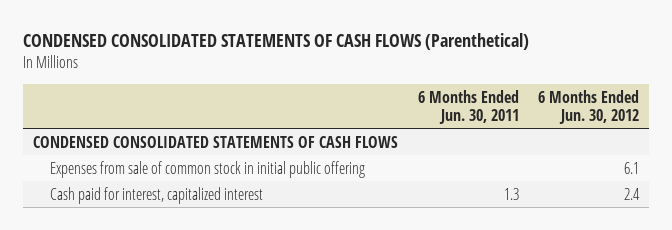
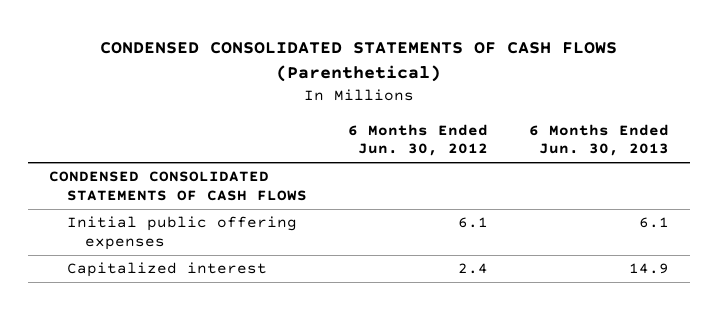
[417,89,519,125] 6 Months Ended Jun. 30, 2011 -> none
none -> [529,123,670,157] 6 Months Ended Jun. 30, 2013
[50,160,366,178] Expenses from sale of common stock in initial public offering -> [66,216,297,251] Initial public offering expenses
[50,186,264,204] Cash paid for interest, capitalized interest -> [66,262,267,278] Capitalized interest

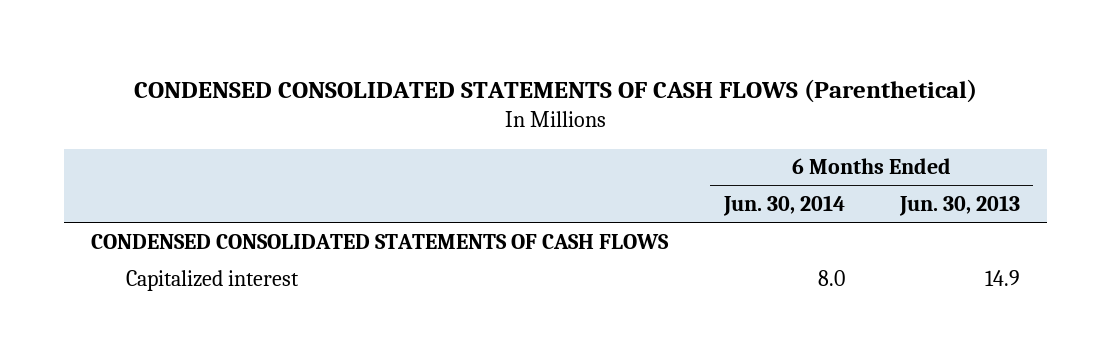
[348,123,489,157] 6 Months Ended Jun. 30, 2012 -> none
none -> [722,195,845,217] Jun. 30, 2014
[66,216,297,251] Initial public offering expenses -> none

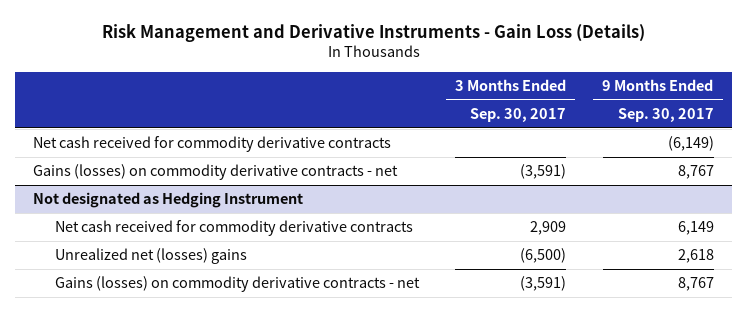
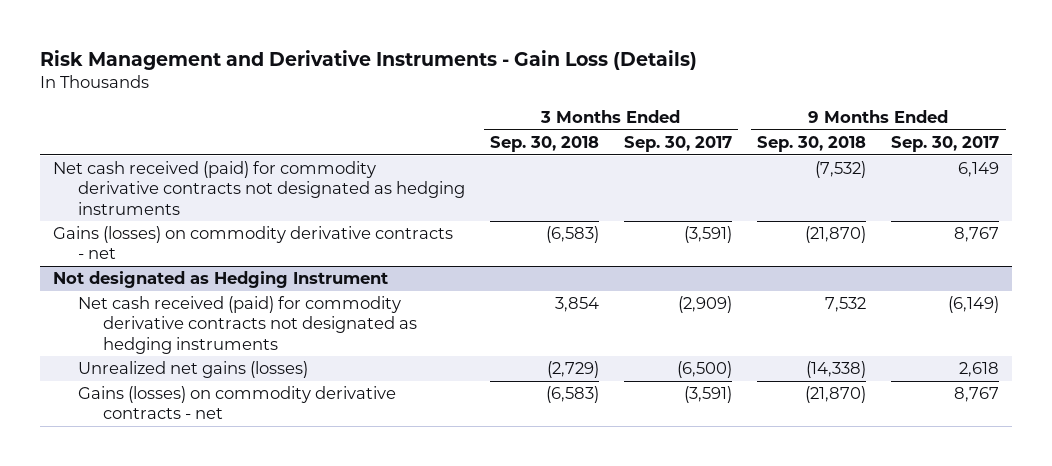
none -> [489,136,599,153] Sep. 30, 2018
none -> [757,136,867,153] Sep. 30, 2018
[33,136,392,153] Net cash received for commodity derivative contracts -> [52,161,465,215] Net cash received (paid) for commodity derivative contracts not designated as hedging instruments
[667,136,714,152] (6,149) -> [958,162,1000,178] 6,149
[54,220,413,237] Net cash received for commodity derivative contracts -> [77,296,417,354] Net cash received (paid) for commodity derivative contracts not designated as hedging instruments
[530,221,567,236] 2,909 -> [677,296,732,314] (2,909)
[677,221,714,236] 6,149 -> [948,296,1000,314] (6,149)
[54,248,247,265] Unrealized net (losses) gains -> [77,361,308,379] Unrealized net gains (losses)

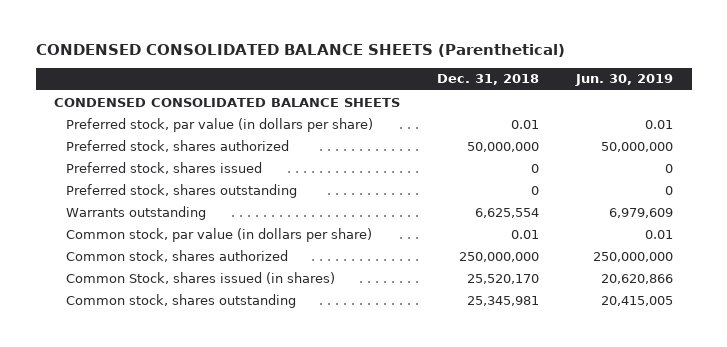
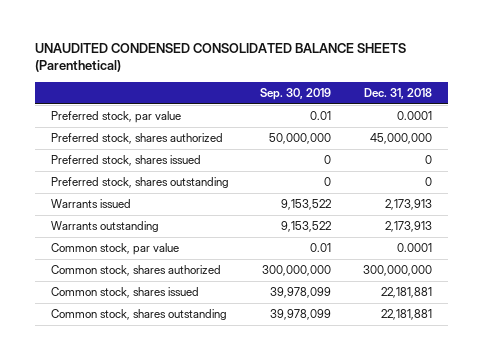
[35,44,565,58] CONDENSED CONSOLIDATED BALANCE SHEETS (Parenthetical) -> [34,42,406,73] UNAUDITED CONDENSED CONSOLIDATED BALANCE SHEETS (Parenthetical)
[575,74,674,87] Jun. 30, 2019 -> none
none -> [260,87,332,100] Sep. 30, 2019
[54,97,401,107] CONDENSED CONSOLIDATED BALANCE SHEETS -> none
[66,117,374,132] Preferred stock, par value (in dollars per share) -> [50,111,181,124] Preferred stock, par value
[511,119,540,129] 0.01 -> [397,111,433,121] 0.0001
[467,141,540,152] 50,000,000 -> [370,133,433,145] 45,000,000
none -> [50,199,131,209] Warrants issued
[475,207,540,218] 6,625,554 -> [385,221,433,233] 2,173,913
[66,227,373,242] Common stock, par value (in dollars per share) -> [50,243,179,256] Common stock, par value
[511,229,540,239] 0.01 -> [397,243,433,253] 0.0001
[459,251,540,262] 250,000,000 -> [363,265,433,277] 300,000,000
[66,271,336,284] Common Stock, shares issued (in shares) -> [50,287,199,299] Common stock, shares issued
[467,273,540,284] 25,520,170 -> [381,287,433,299] 22,181,881
[467,295,540,306] 25,345,981 -> [381,309,433,321] 22,181,881

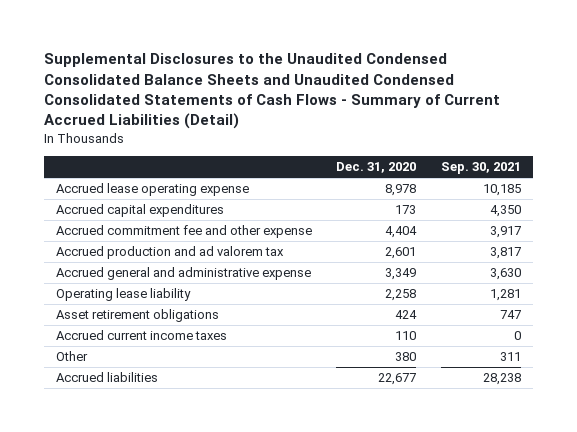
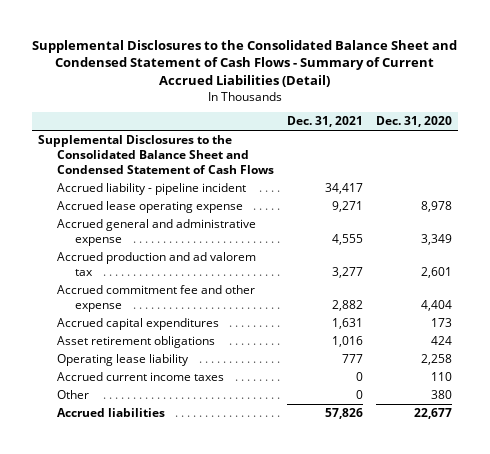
[43,53,500,130] Supplemental Disclosures to the Unaudited Condensed Consolidated Balance Sheets and Unaudited Condensed Consolidated Statements of Cash Flows - Summary of Current Accrued Liabilities (Detail) -> [32,39,458,88] Supplemental Disclosures to the Consolidated Balance Sheet and Condensed Statement of Cash Flows - Summary of Current Accrued Liabilities (Detail)
[440,162,521,175] Sep. 30, 2021 -> none
none -> [286,116,363,128] Dec. 31, 2021
none -> [38,135,274,174] Supplemental Disclosures to the Consolidated Balance Sheet and Condensed Statement of Cash Flows
none -> [56,183,246,196] Accrued liability - pipeline incident
[56,246,285,260] Accrued production and ad valorem tax -> [56,252,256,276] Accrued production and ad valorem tax
[56,225,313,239] Accrued commitment fee and other expense -> [56,285,255,312] Accrued commitment fee and other expense
[56,204,225,218] Accrued capital expenditures -> [56,318,219,331] Accrued capital expenditures
[56,288,192,302] Operating lease liability -> [56,354,189,367] Operating lease liability

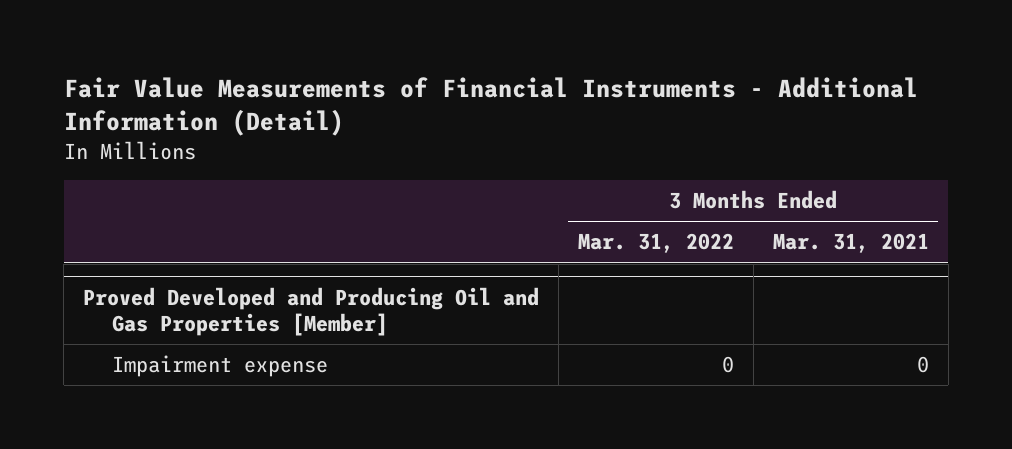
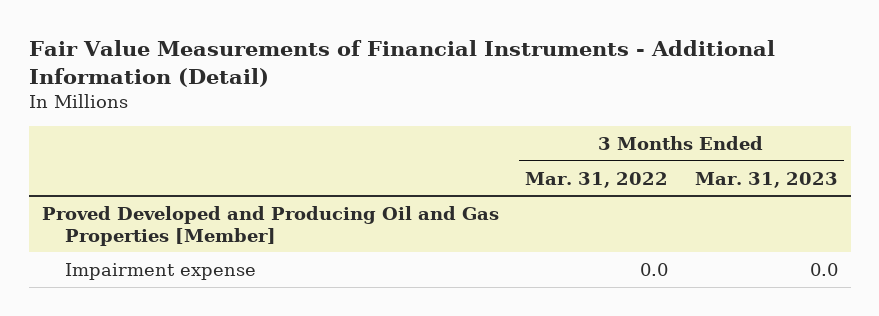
[772,233,929,254] Mar. 31, 2021 -> none
none -> [694,171,838,188] Mar. 31, 2023
[721,356,734,374] 0 -> [640,262,669,276] 0.0

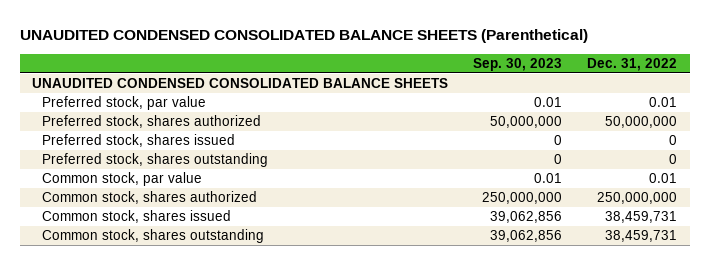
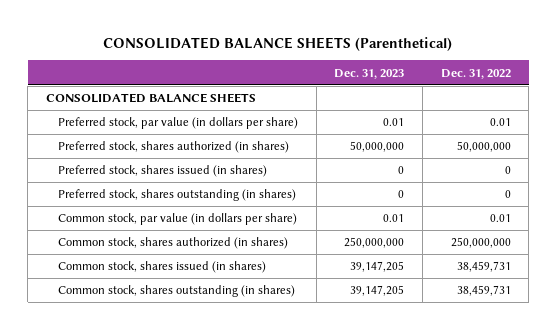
[19,29,588,44] UNAUDITED CONDENSED CONSOLIDATED BALANCE SHEETS (Parenthetical) -> [103,36,453,51] CONSOLIDATED BALANCE SHEETS (Parenthetical)
[473,57,563,71] Sep. 30, 2023 -> none
none -> [334,68,405,79] Dec. 31, 2023
[32,78,449,89] UNAUDITED CONDENSED CONSOLIDATED BALANCE SHEETS -> [45,93,256,104] CONSOLIDATED BALANCE SHEETS
[41,96,206,111] Preferred stock, par value -> [58,117,299,130] Preferred stock, par value (in dollars per share)
[41,115,261,129] Preferred stock, shares authorized -> [58,141,290,154] Preferred stock, shares authorized (in shares)
[41,134,235,148] Preferred stock, shares issued -> [58,165,268,178] Preferred stock, shares issued (in shares)
[41,153,268,168] Preferred stock, shares outstanding -> [58,189,297,202] Preferred stock, shares outstanding (in shares)
[41,172,202,187] Common stock, par value -> [58,213,298,226] Common stock, par value (in dollars per share)
[41,191,257,205] Common stock, shares authorized -> [58,237,289,250] Common stock, shares authorized (in shares)
[41,210,231,224] Common stock, shares issued -> [58,261,267,274] Common stock, shares issued (in shares)
[41,229,264,244] Common stock, shares outstanding -> [58,285,296,298] Common stock, shares outstanding (in shares)

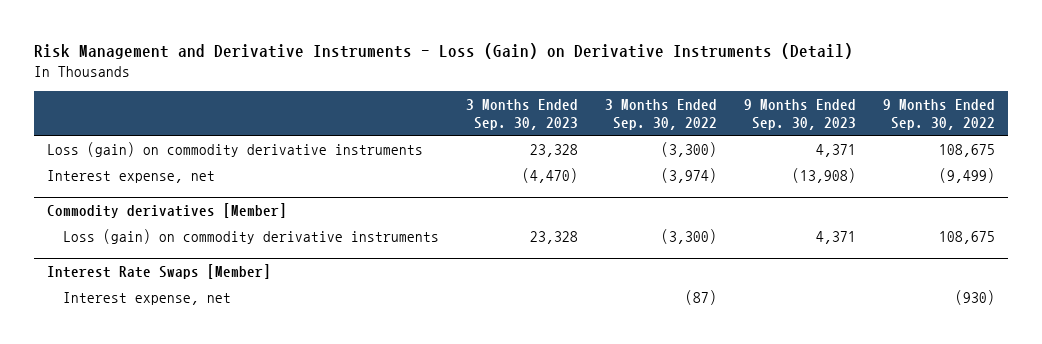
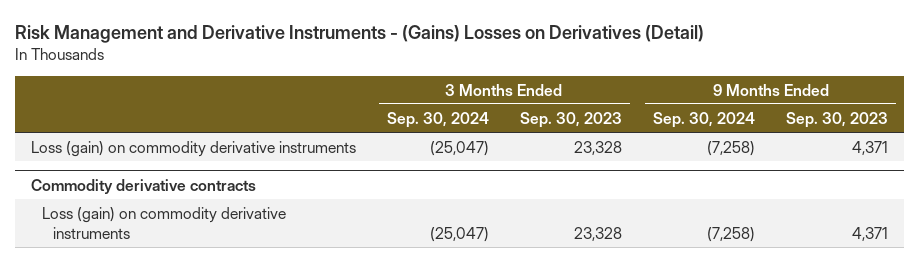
[33,43,853,60] Risk Management and Derivative Instruments - Loss (Gain) on Derivative Instruments (Detail) -> [15,25,705,44] Risk Management and Derivative Instruments - (Gains) Losses on Derivatives (Detail)
[605,98,718,131] 3 Months Ended Sep. 30, 2022 -> none
[882,98,995,131] 9 Months Ended Sep. 30, 2022 -> none
none -> [386,111,489,128] Sep. 30, 2024
none -> [652,111,755,128] Sep. 30, 2024
[46,169,215,183] Interest expense, net -> none
[46,202,287,218] Commodity derivatives [Member] -> [30,178,256,194] Commodity derivative contracts
[46,263,271,279] Interest Rate Swaps [Member] -> none
[63,291,232,305] Interest expense, net -> none

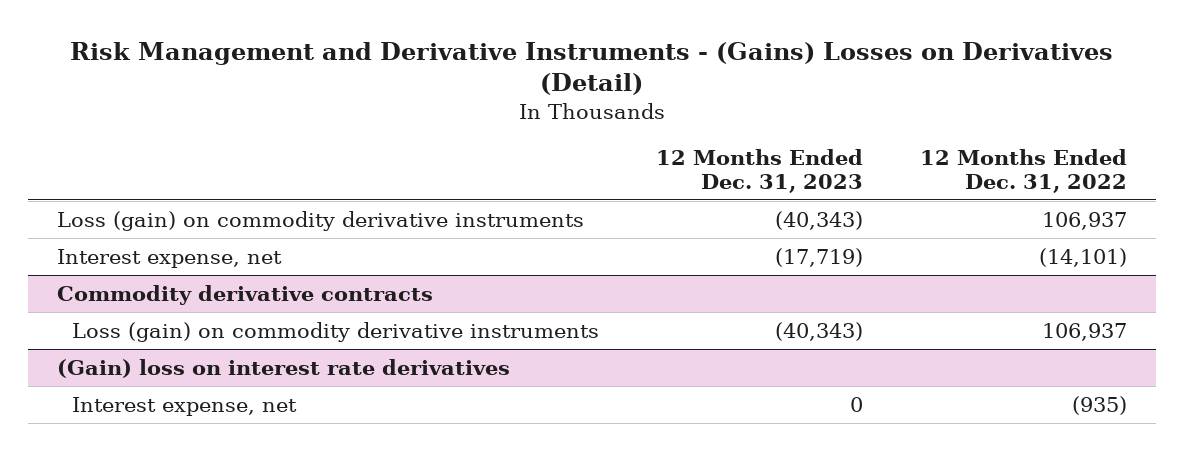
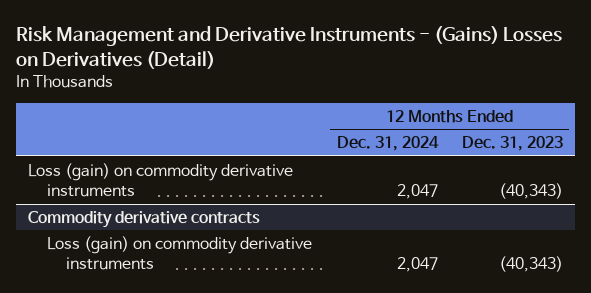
[920,148,1128,193] 12 Months Ended Dec. 31, 2022 -> none
none -> [336,136,439,152] Dec. 31, 2024
[56,248,282,268] Interest expense, net -> none
[56,358,510,378] (Gain) loss on interest rate derivatives -> none
[71,396,297,416] Interest expense, net -> none

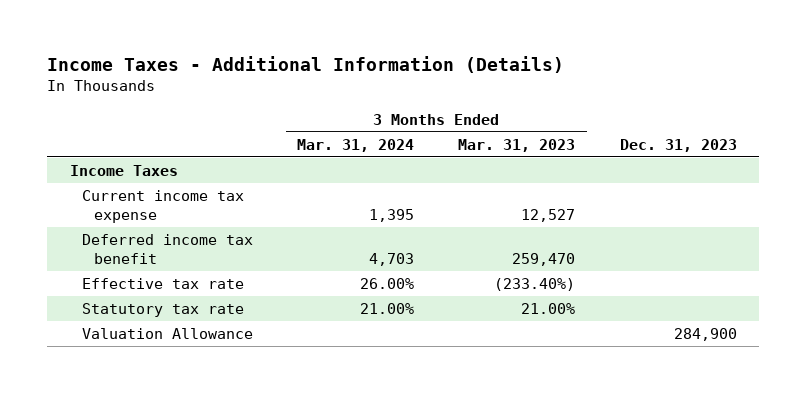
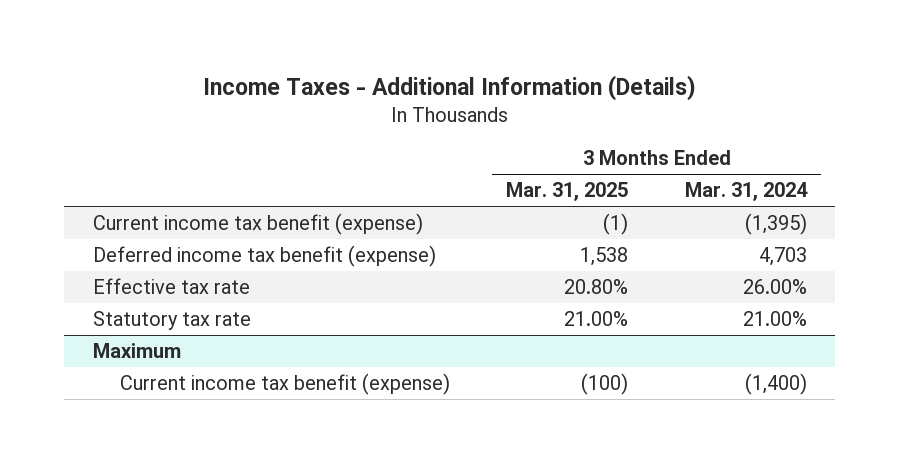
[458,138,576,152] Mar. 31, 2023 -> none
[619,138,737,152] Dec. 31, 2023 -> none
none -> [506,182,629,202] Mar. 31, 2025
[69,165,178,177] Income Taxes -> none
[81,190,244,223] Current income tax expense -> [92,213,423,236] Current income tax benefit (expense)
[369,208,415,222] 1,395 -> [744,213,807,236] (1,395)
[81,234,253,264] Deferred income tax benefit -> [92,245,436,268] Deferred income tax benefit (expense)
[81,328,253,340] Valuation Allowance -> none
none -> [92,343,181,359] Maximum
none -> [119,373,450,396] Current income tax benefit (expense)

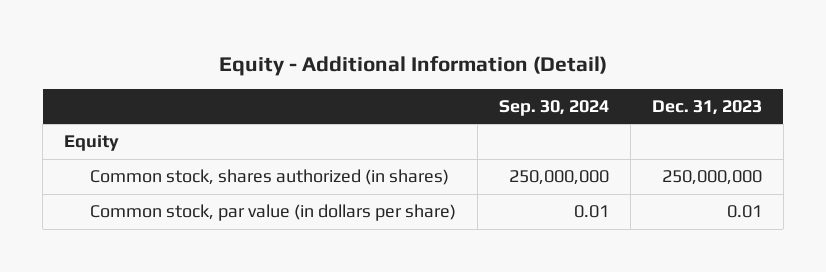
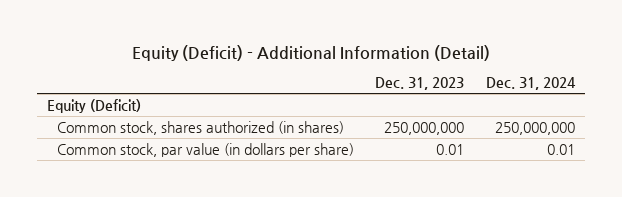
[218,55,607,76] Equity - Additional Information (Detail) -> [131,45,490,62] Equity (Deficit) - Additional Information (Detail)
[499,99,610,116] Sep. 30, 2024 -> none
none -> [485,77,576,91] Dec. 31, 2024
[63,135,119,152] Equity -> [47,98,142,113] Equity (Deficit)

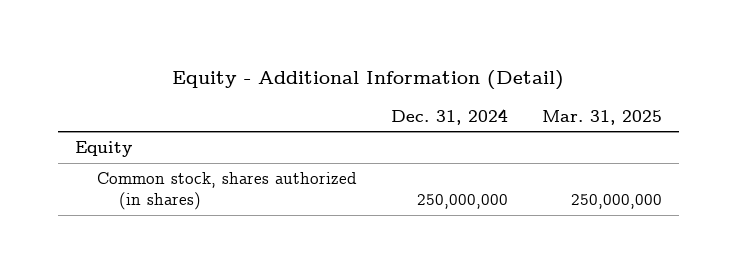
[131,45,490,62] Equity (Deficit) - Additional Information (Detail) -> [172,69,565,90] Equity - Additional Information (Detail)
[375,77,465,91] Dec. 31, 2023 -> none
none -> [541,109,662,125] Mar. 31, 2025
[47,98,142,113] Equity (Deficit) -> [74,141,132,158] Equity
[57,142,355,157] Common stock, par value (in dollars per share) -> none

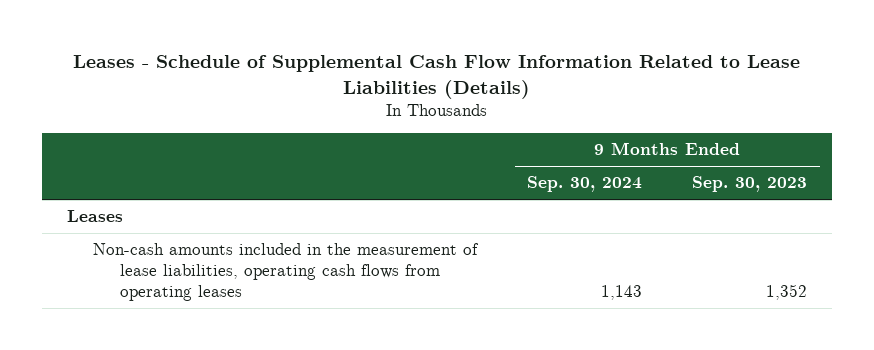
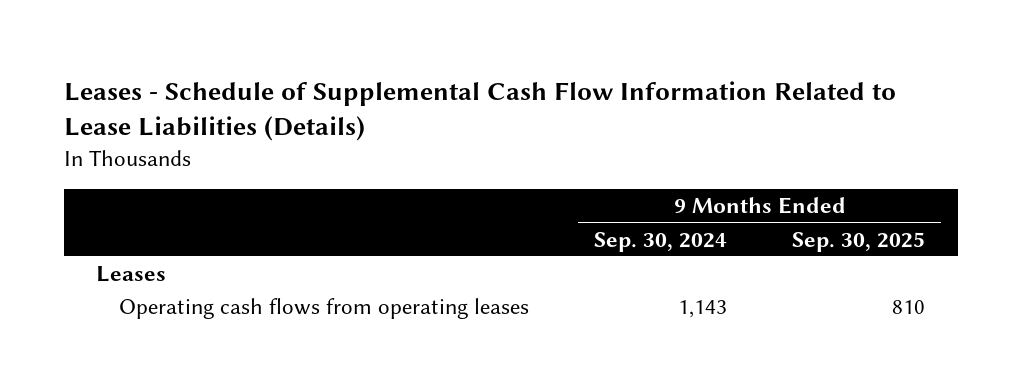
[692,176,808,193] Sep. 30, 2023 -> none
none -> [792,231,926,252] Sep. 30, 2025
[93,243,480,301] Non-cash amounts included in the measurement of lease liabilities, operating cash flows from operating leases -> [119,298,530,320] Operating cash flows from operating leases

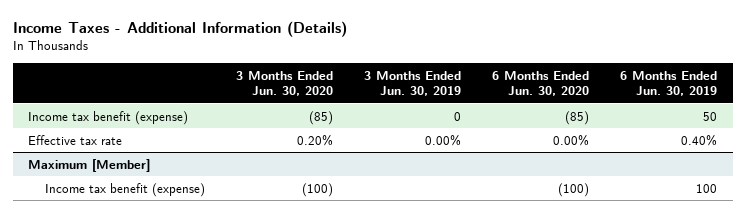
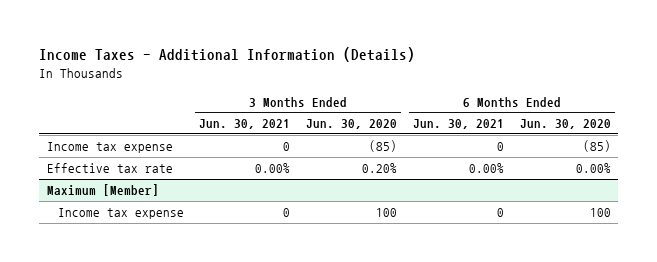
[364,70,462,97] 3 Months Ended Jun. 30, 2019 -> none
[620,70,718,97] 6 Months Ended Jun. 30, 2019 -> none
none -> [199,119,291,130] Jun. 30, 2021
none -> [412,119,504,130] Jun. 30, 2021
[28,110,189,125] Income tax benefit (expense) -> [46,142,173,154] Income tax expense
[44,182,205,197] Income tax benefit (expense) -> [57,208,184,220] Income tax expense
[302,182,334,197] (100) -> [376,208,398,218] 100
[558,182,590,197] (100) -> [589,208,611,218] 100

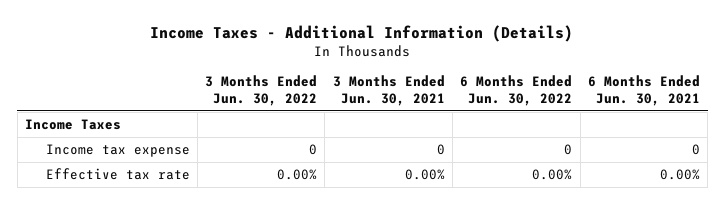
[306,119,398,130] Jun. 30, 2020 -> none
[519,119,611,130] Jun. 30, 2020 -> none
none -> [205,75,318,106] 3 Months Ended Jun. 30, 2022
none -> [460,75,573,106] 6 Months Ended Jun. 30, 2022
none -> [25,119,122,131] Income Taxes
[46,184,159,197] Maximum [Member] -> none
[57,208,184,220] Income tax expense -> none

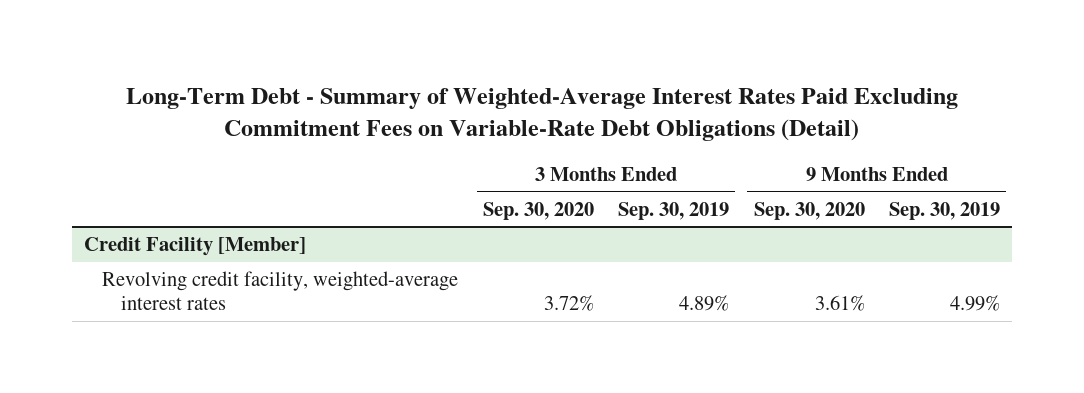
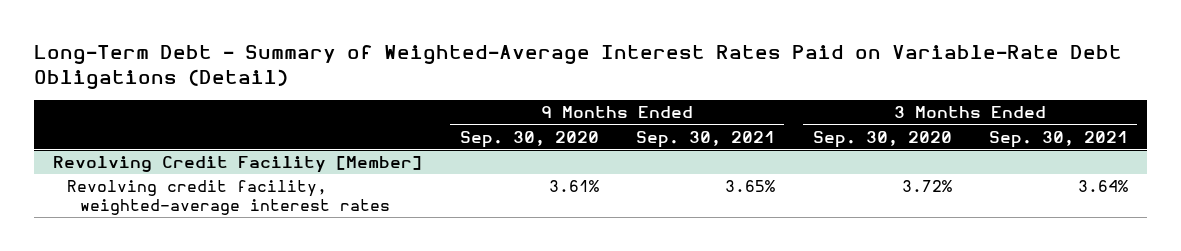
[125,87,958,141] Long-Term Debt - Summary of Weighted-Average Interest Rates Paid Excluding Commitment Fees on Variable-Rate Debt Obligations (Detail) -> [34,45,1123,90] Long-Term Debt - Summary of Weighted-Average Interest Rates Paid on Variable-Rate Debt Obligations (Detail)
[618,201,730,220] Sep. 30, 2019 -> none
[888,201,1000,220] Sep. 30, 2019 -> none
none -> [636,130,776,148] Sep. 30, 2021
none -> [988,130,1128,148] Sep. 30, 2021
[83,237,306,257] Credit Facility [Member] -> [53,156,423,174] Revolving Credit Facility [Member]

